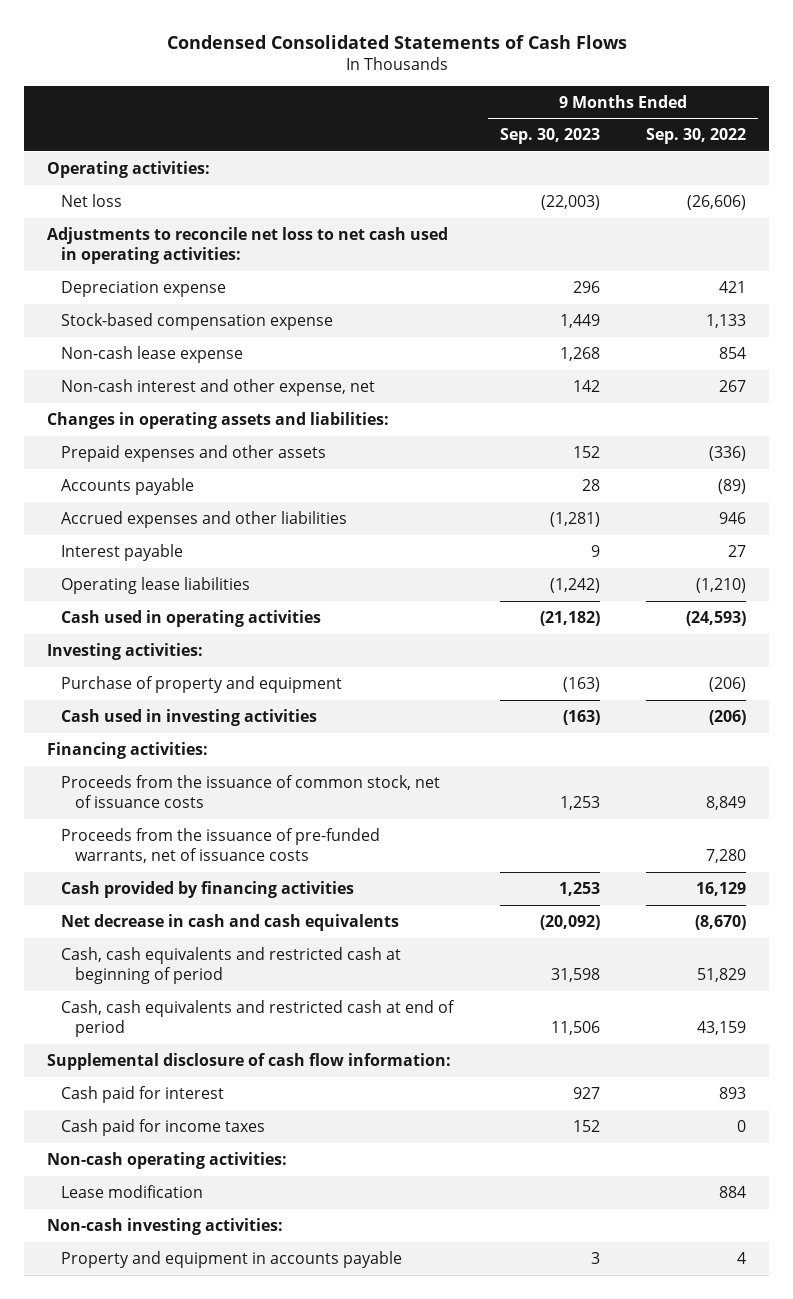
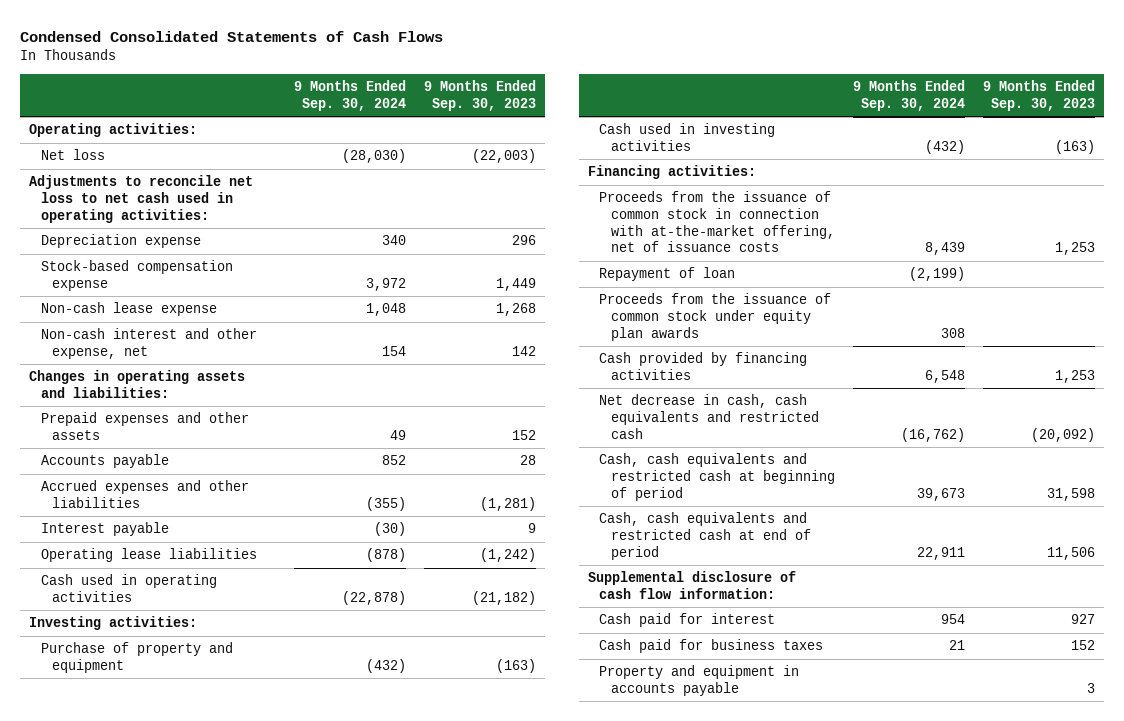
[646,128,747,145] Sep. 30, 2022 -> none
none -> [293,80,406,111] 9 Months Ended Sep. 30, 2024
[61,827,381,864] Proceeds from the issuance of pre-funded warrants, net of issuance costs -> none
[61,774,441,809] Proceeds from the issuance of common stock, net of issuance costs -> [599,191,835,253] Proceeds from the issuance of common stock in connection with at-the-market offering, net of issuance costs
none -> [599,267,736,282] Repayment of loan
none -> [599,293,832,341] Proceeds from the issuance of common stock under equity plan awards
[61,913,400,931] Net decrease in cash and cash equivalents -> [599,394,819,439] Net decrease in cash, cash equivalents and restricted cash
[47,1151,288,1169] Non-cash operating activities: -> none
[61,1184,204,1198] Lease modification -> none
[47,1217,284,1235] Non-cash investing activities: -> none
[61,1118,266,1136] Cash paid for income taxes -> [599,639,824,654] Cash paid for business taxes

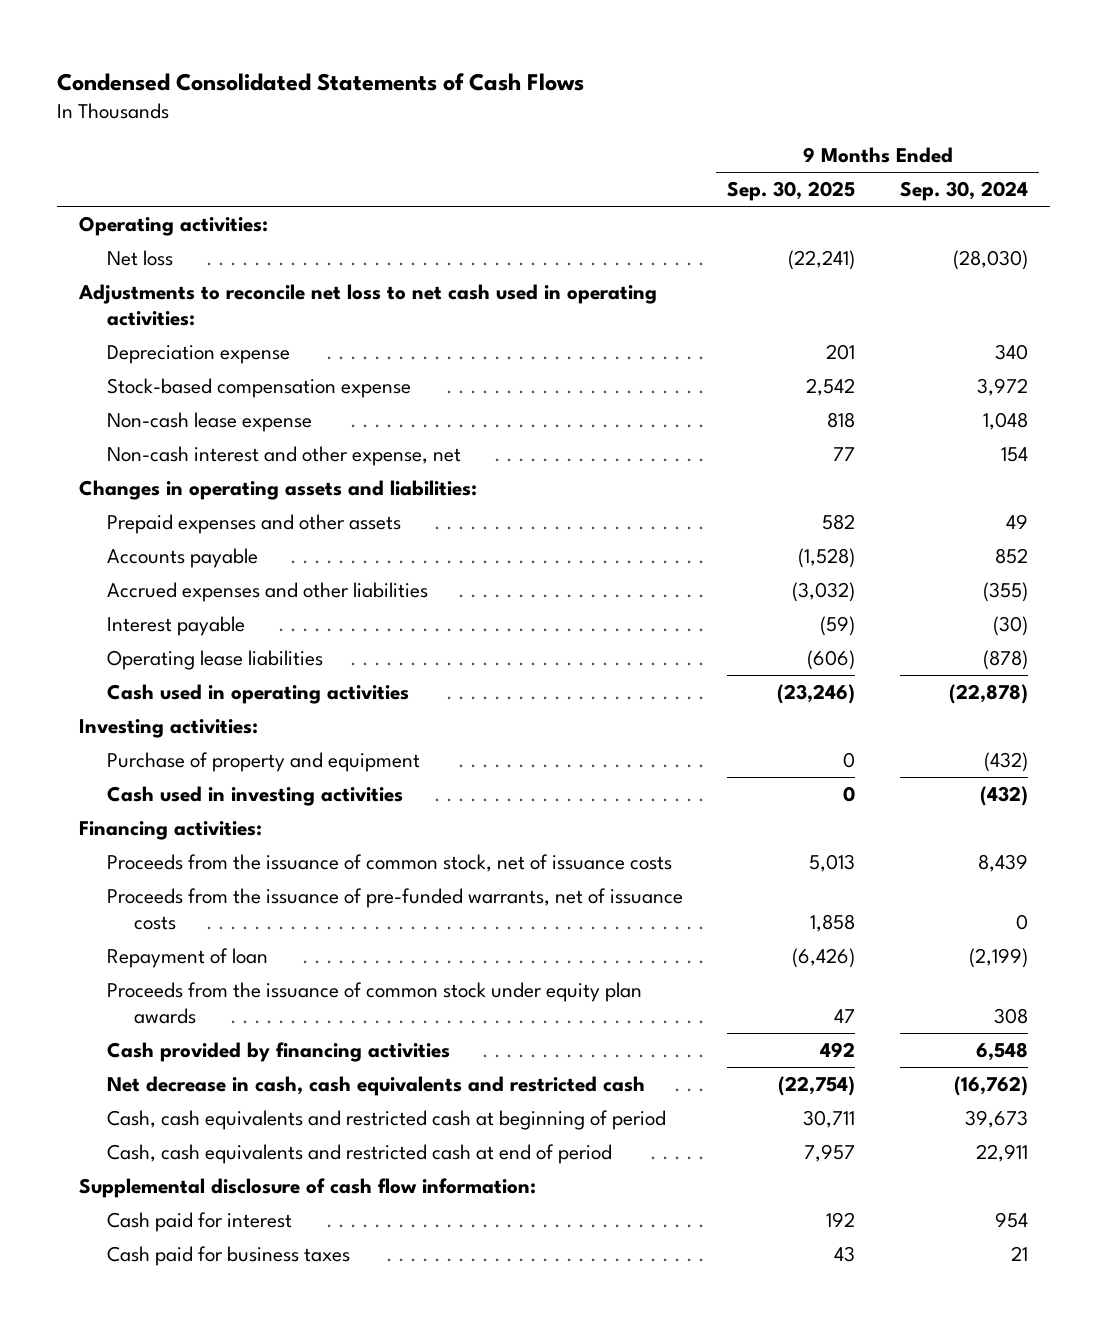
[423,80,536,111] 9 Months Ended Sep. 30, 2023 -> none
none -> [727,181,856,202] Sep. 30, 2025
[599,191,835,253] Proceeds from the issuance of common stock in connection with at-the-market offering, net of issuance costs -> [106,853,672,872] Proceeds from the issuance of common stock, net of issuance costs
none -> [106,887,683,931] Proceeds from the issuance of pre-funded warrants, net of issuance costs
[599,665,800,697] Property and equipment in accounts payable -> none

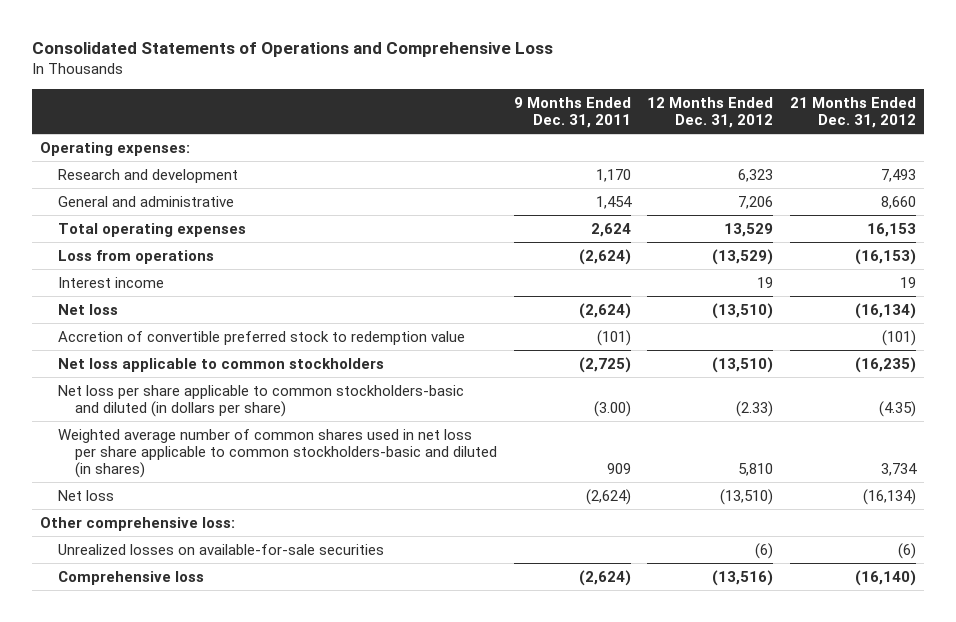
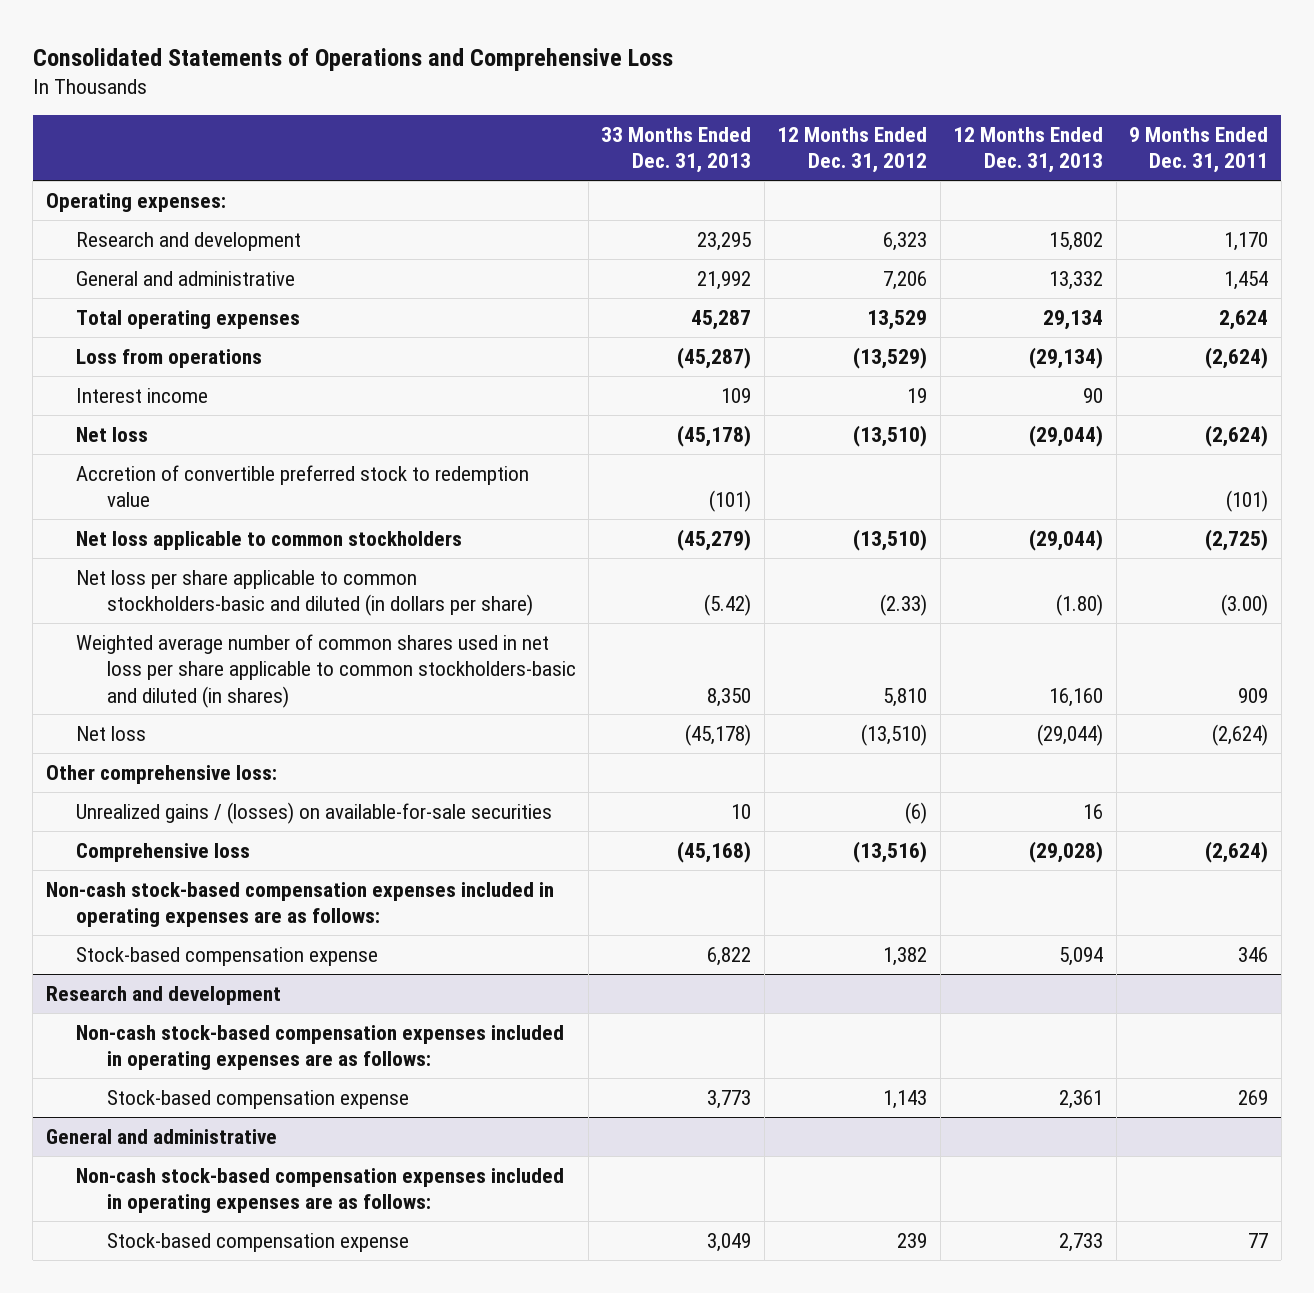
[789,96,916,128] 21 Months Ended Dec. 31, 2012 -> none
none -> [601,126,752,174] 33 Months Ended Dec. 31, 2013
none -> [953,126,1104,174] 12 Months Ended Dec. 31, 2013
[57,543,384,555] Unrealized losses on available-for-sale securities -> [76,801,553,824] Unrealized gains / (losses) on available-for-sale securities
none -> [45,881,554,928] Non-cash stock-based compensation expenses included in operating expenses are as follows:
none -> [76,946,379,966] Stock-based compensation expense
none -> [45,985,281,1005] Research and development
none -> [76,1024,565,1071] Non-cash stock-based compensation expenses included in operating expenses are as follows:
none -> [106,1089,409,1109] Stock-based compensation expense
none -> [45,1128,277,1144] General and administrative
none -> [76,1167,565,1214] Non-cash stock-based compensation expenses included in operating expenses are as follows:
none -> [106,1232,409,1252] Stock-based compensation expense

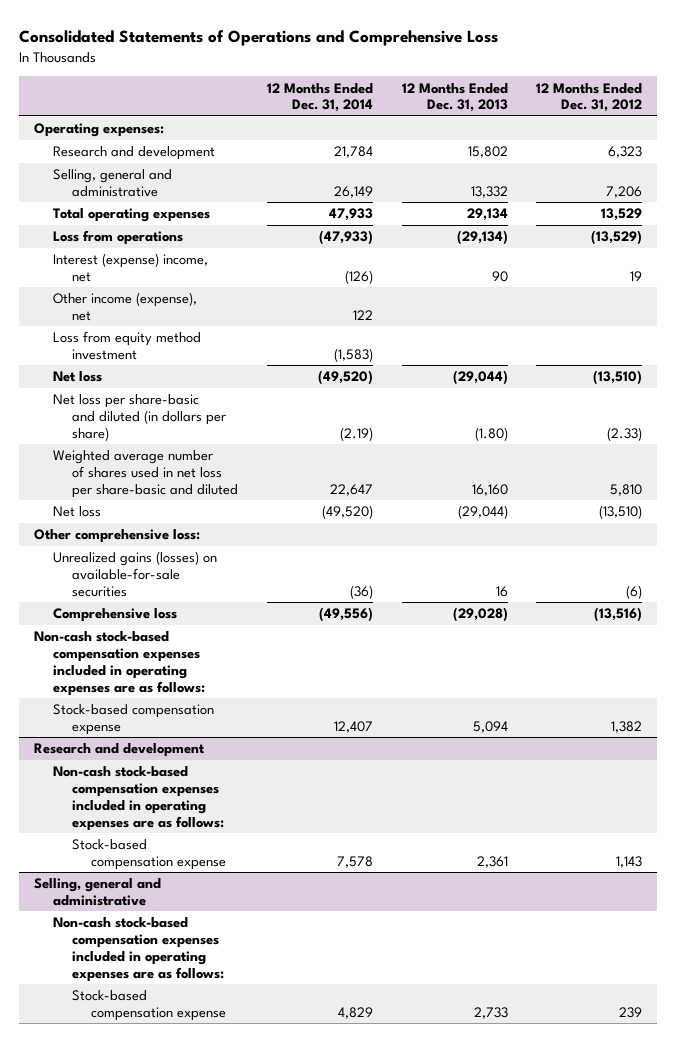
[601,126,752,174] 33 Months Ended Dec. 31, 2013 -> none
[1129,126,1269,174] 9 Months Ended Dec. 31, 2011 -> none
none -> [266,82,373,113] 12 Months Ended Dec. 31, 2014
[76,270,296,286] General and administrative -> [52,169,172,198] Selling, general and administrative
[76,387,209,403] Interest income -> [52,253,208,283] Interest (expense) income, net
none -> [52,292,197,322] Other income (expense), net
none -> [52,331,201,361] Loss from equity method investment
[76,464,530,508] Accretion of convertible preferred stock to redemption value -> none
[76,530,463,550] Net loss applicable to common stockholders -> none
[76,569,533,617] Net loss per share applicable to common stockholders-basic and diluted (in dollars per share) -> [52,394,226,441] Net loss per share-basic and diluted (in dollars per share)
[76,633,576,708] Weighted average number of common shares used in net loss per share applicable to common stockholders-basic and diluted (in shares) -> [52,450,238,498] Weighted average number of shares used in net loss per share-basic and diluted
[76,801,553,824] Unrealized gains / (losses) on available-for-sale securities -> [52,551,217,597] Unrealized gains (losses) on available-for-sale securities
[45,1128,277,1144] General and administrative -> [33,878,161,907] Selling, general and administrative

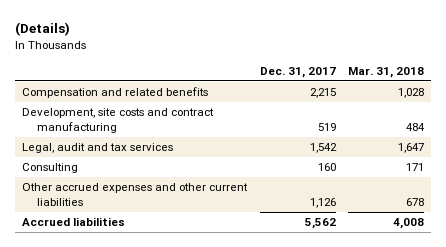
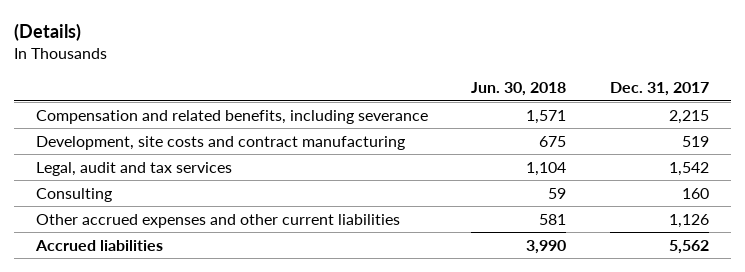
[348,66,425,78] Mar. 31, 2018 -> none
none -> [471,82,567,97] Jun. 30, 2018
[21,87,208,99] Compensation and related benefits -> [35,109,428,124] Compensation and related benefits, including severance

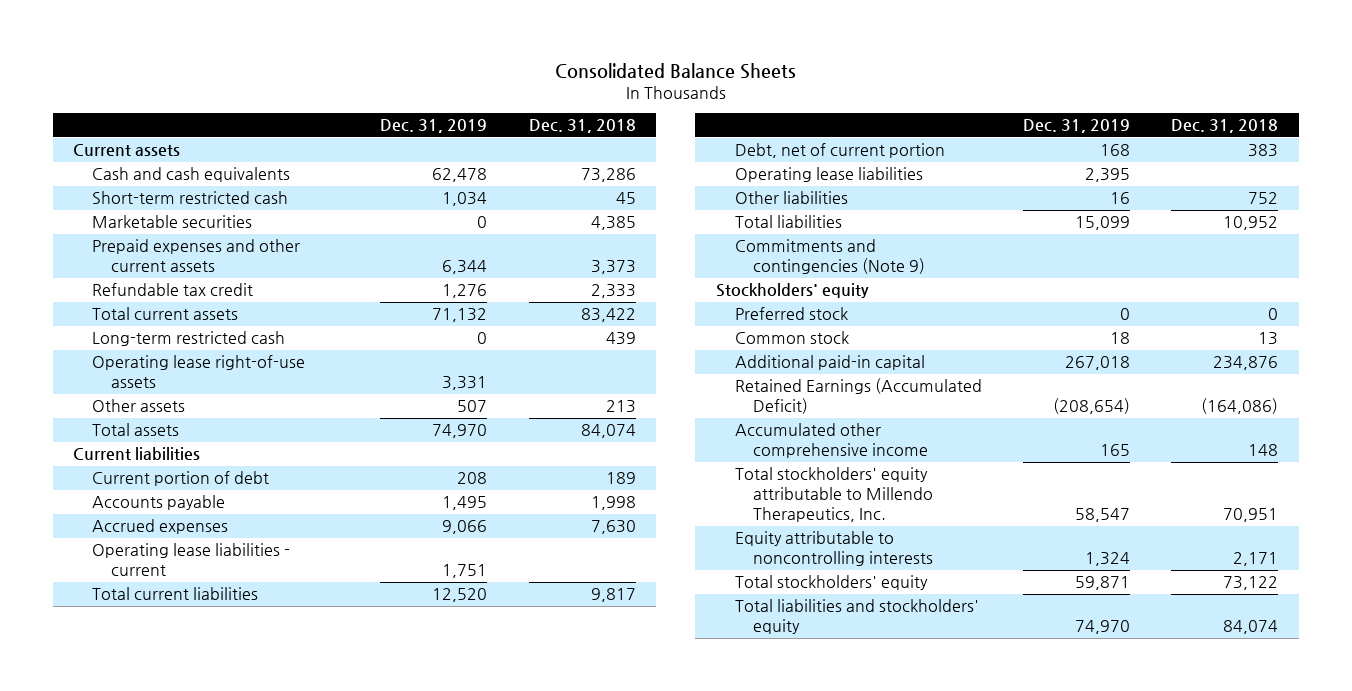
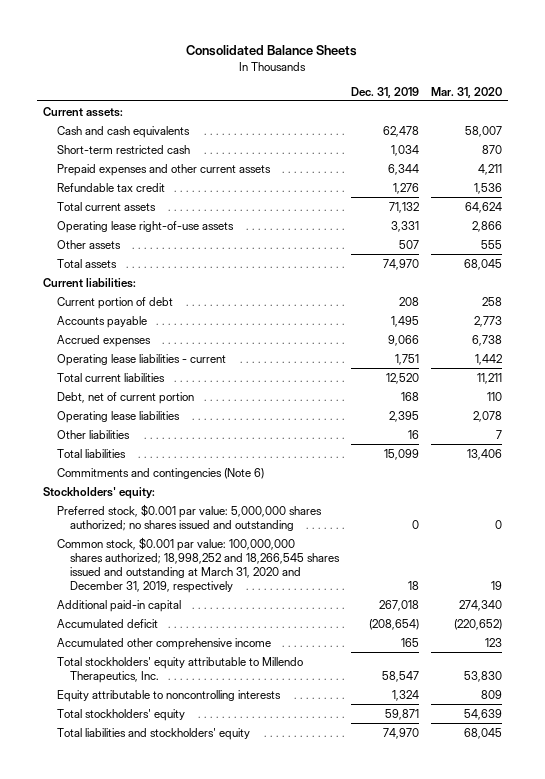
[528,119,636,134] Dec. 31, 2018 -> none
none -> [430,86,502,98] Mar. 31, 2020
[73,144,181,157] Current assets -> [43,106,124,117] Current assets:
[92,215,253,229] Marketable securities -> none
[92,331,286,347] Long-term restricted cash -> none
[73,447,201,461] Current liabilities -> [43,277,137,288] Current liabilities:
[734,239,926,275] Commitments and contingencies (Note 9) -> [56,467,264,479] Commitments and contingencies (Note 6)
[715,283,869,299] Stockholders' equity -> [43,486,156,499] Stockholders' equity:
[734,307,848,321] Preferred stock -> [56,503,322,531] Preferred stock, $0.001 par value: 5,000,000 shares authorized; no shares issued and outstanding
[734,331,849,345] Common stock -> [56,536,341,593] Common stock, $0.001 par value: 100,000,000 shares authorized; 18,998,252 and 18,266,545 shares issued and outstanding at March 31, 2020 and December 31, 2019, respectively
[734,378,982,415] Retained Earnings (Accumulated Deficit) -> [56,618,158,628] Accumulated deficit

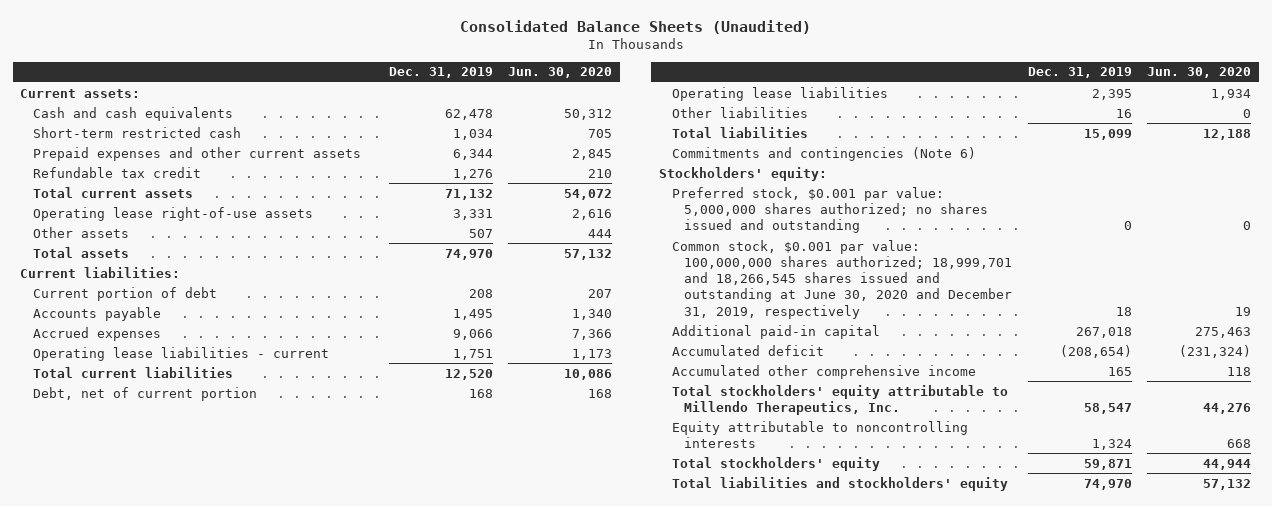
[186,45,358,57] Consolidated Balance Sheets -> [459,20,811,35] Consolidated Balance Sheets (Unaudited)
[430,86,502,98] Mar. 31, 2020 -> none
none -> [508,67,613,79] Jun. 30, 2020
[56,536,341,593] Common stock, $0.001 par value: 100,000,000 shares authorized; 18,998,252 and 18,266,545 shares issued and outstanding at March 31, 2020 and December 31, 2019, respectively -> [671,239,1013,319] Common stock, $0.001 par value: 100,000,000 shares authorized; 18,999,701 and 18,266,545 shares issued and outstanding at June 30, 2020 and December 31, 2019, respectively

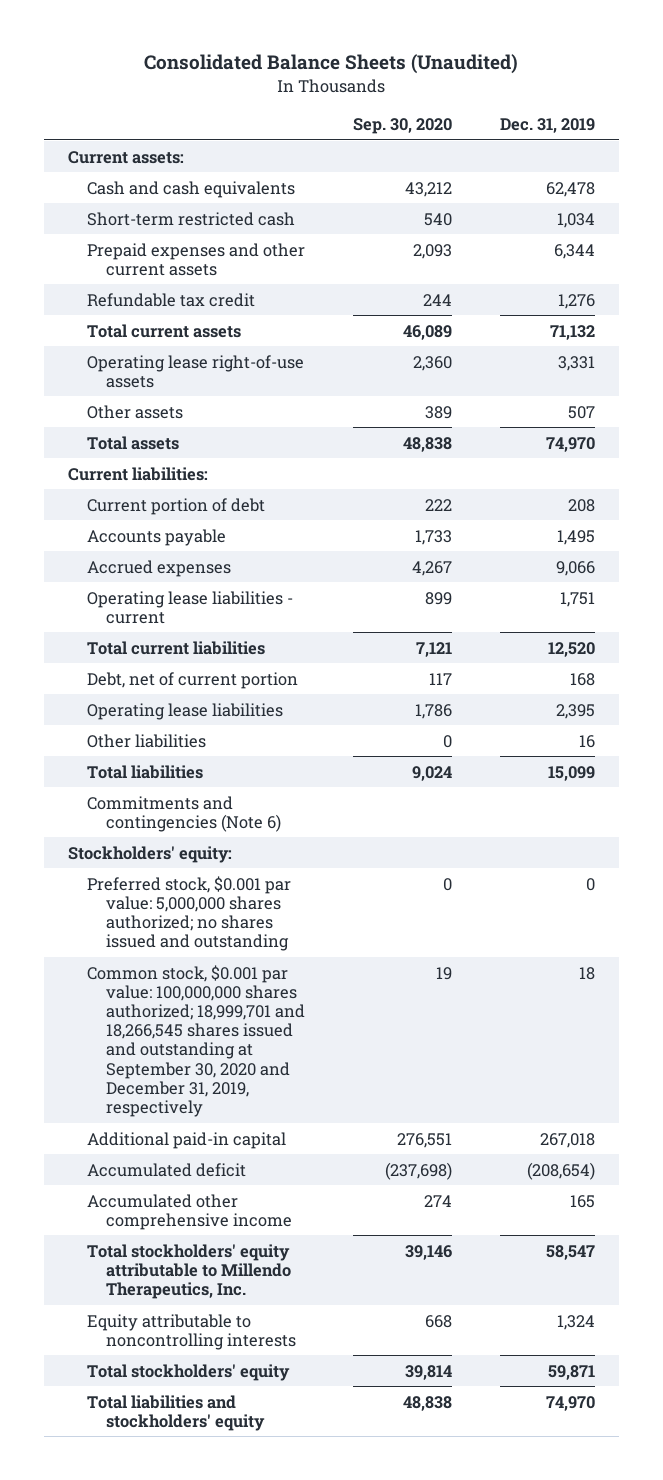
[508,67,613,79] Jun. 30, 2020 -> none
none -> [352,118,452,135] Sep. 30, 2020
[671,239,1013,319] Common stock, $0.001 par value: 100,000,000 shares authorized; 18,999,701 and 18,266,545 shares issued and outstanding at June 30, 2020 and December 31, 2019, respectively -> [86,964,305,1117] Common stock, $0.001 par value: 100,000,000 shares authorized; 18,999,701 and 18,266,545 shares issued and outstanding at September 30, 2020 and December 31, 2019, respectively

